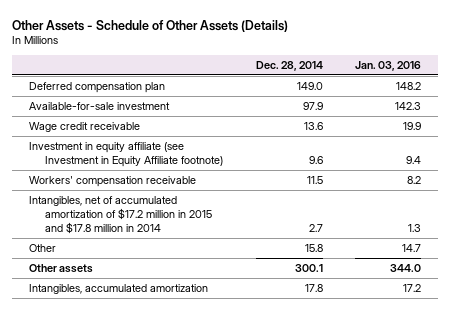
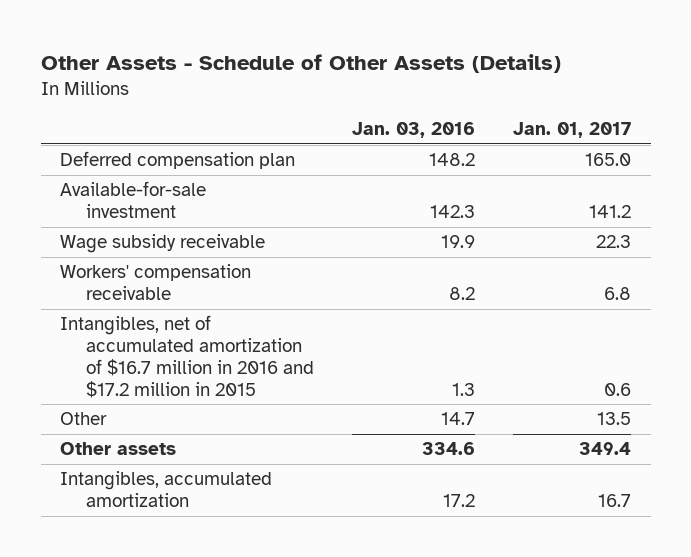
[255,61,323,72] Dec. 28, 2014 -> none
none -> [513,122,632,139] Jan. 01, 2017
[28,141,224,167] Investment in equity affiliate (see Investment in Equity Affiliate footnote) -> none
[28,121,140,132] Wage credit receivable -> [59,234,265,254] Wage subsidy receivable
[28,195,213,234] Intangibles, net of accumulated amortization of $17.2 million in 2015 and $17.8 million in 2014 -> [59,315,315,398] Intangibles, net of accumulated amortization of $16.7 million in 2016 and $17.2 million in 2015
[390,263,422,272] 344.0 -> [422,442,476,456] 334.6

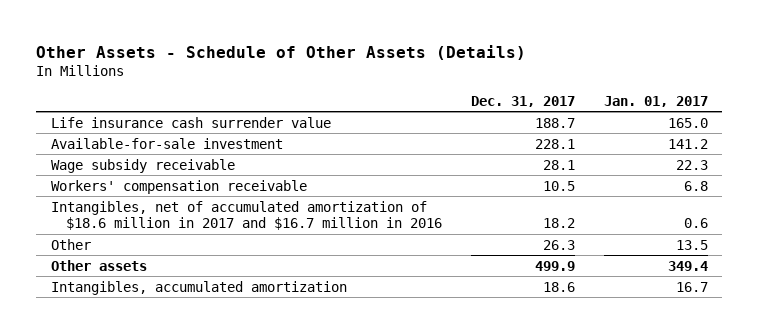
[352,122,476,139] Jan. 03, 2016 -> none
none -> [471,95,576,107] Dec. 31, 2017
[59,151,295,170] Deferred compensation plan -> [50,116,331,128] Life insurance cash surrender value
[59,315,315,398] Intangibles, net of accumulated amortization of $16.7 million in 2016 and $17.2 million in 2015 -> [50,200,443,231] Intangibles, net of accumulated amortization of $18.6 million in 2017 and $16.7 million in 2016

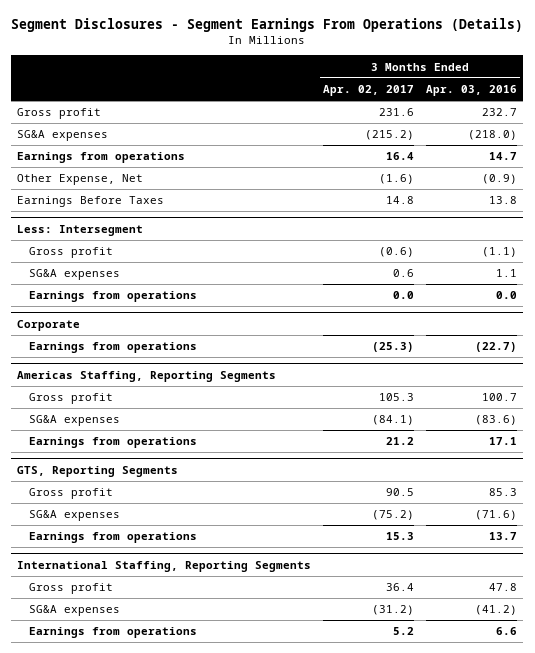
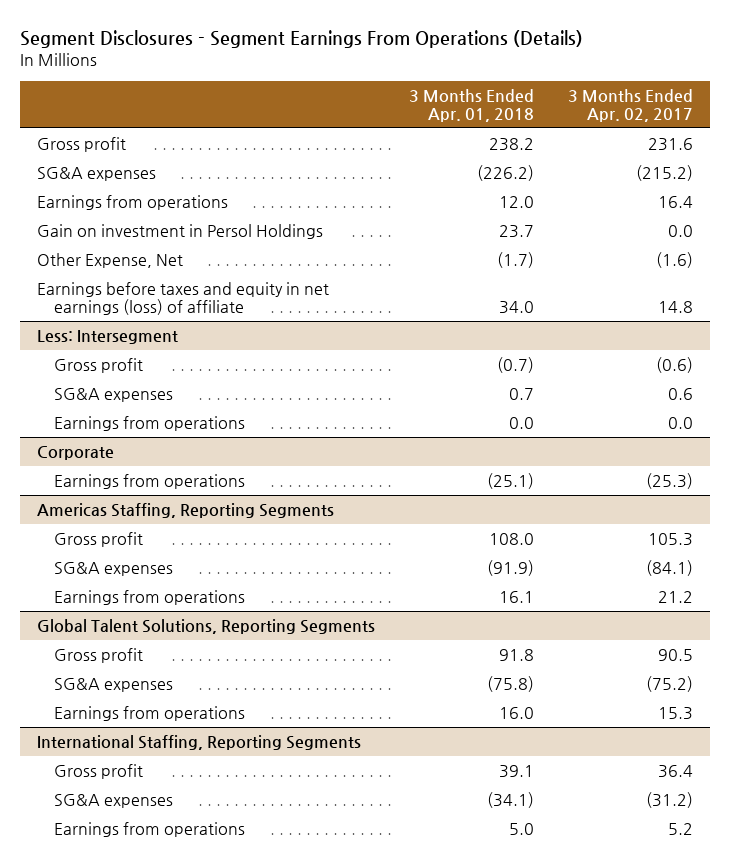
[426,85,518,97] Apr. 03, 2016 -> none
none -> [409,88,535,122] 3 Months Ended Apr. 01, 2018
none -> [37,223,324,239] Gain on investment in Persol Holdings
[17,196,165,208] Earnings Before Taxes -> [37,281,330,316] Earnings before taxes and equity in net earnings (loss) of affiliate
[17,466,179,478] GTS, Reporting Segments -> none
none -> [37,618,376,634] Global Talent Solutions, Reporting Segments

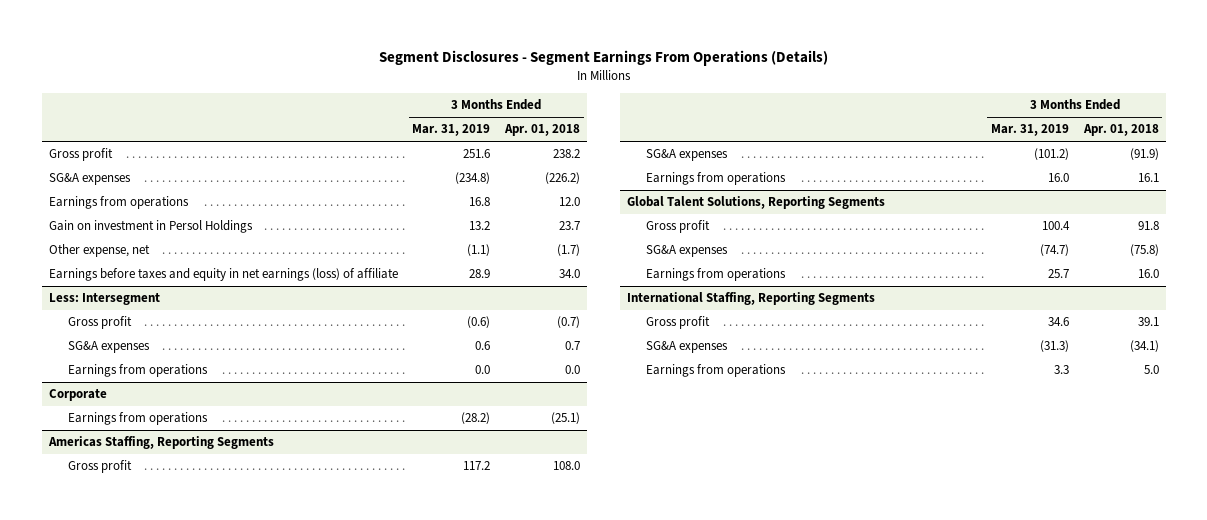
[568,88,694,122] 3 Months Ended Apr. 02, 2017 -> none
none -> [412,124,491,137] Mar. 31, 2019
[37,252,184,268] Other Expense, Net -> [48,244,150,258] Other expense, net

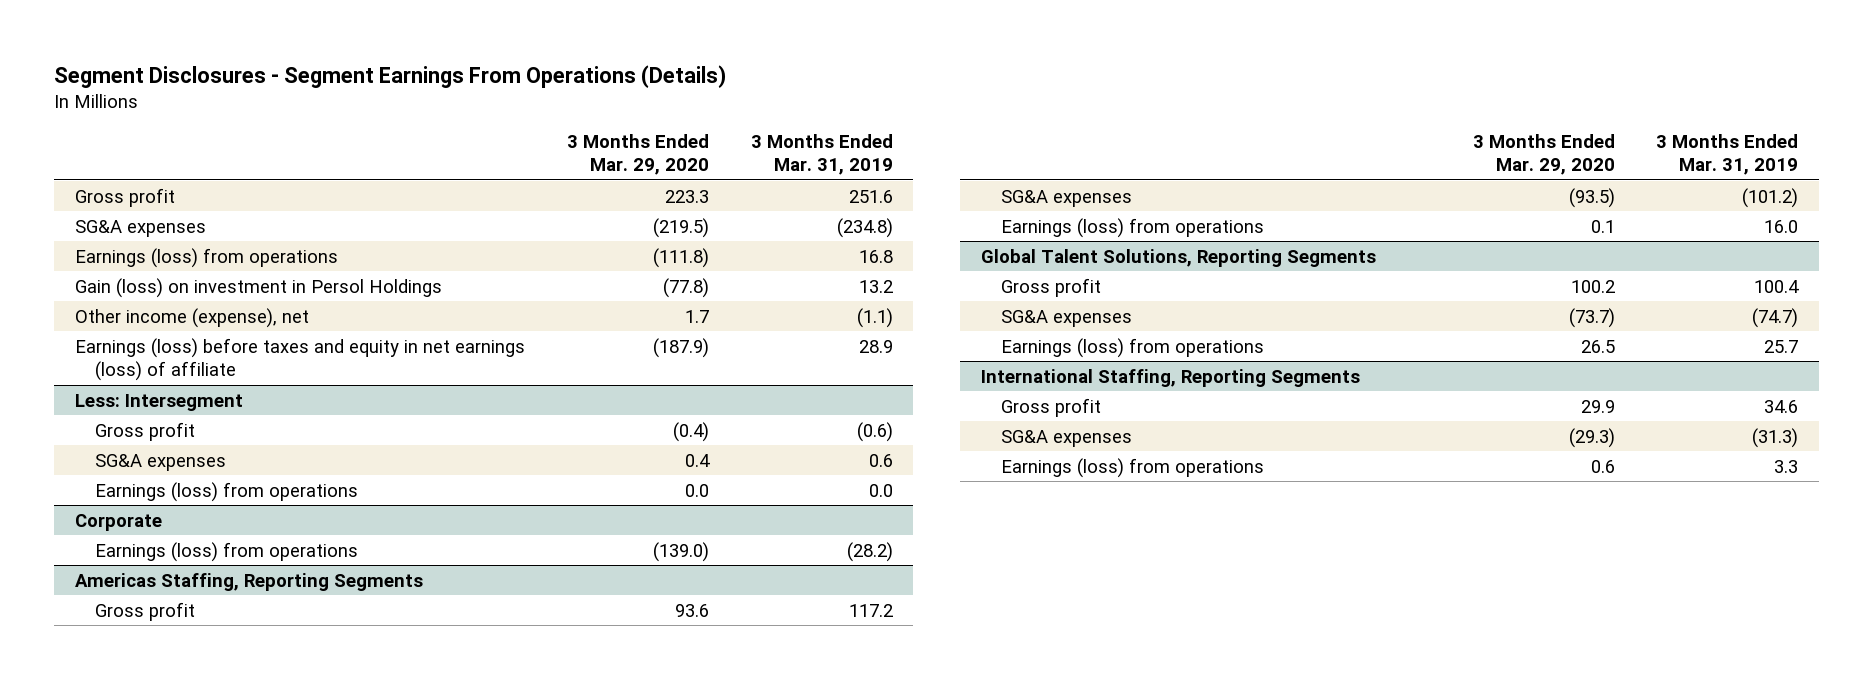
[504,124,581,137] Apr. 01, 2018 -> none
none -> [566,134,709,176] 3 Months Ended Mar. 29, 2020
[48,196,189,210] Earnings from operations -> [74,247,338,268] Earnings (loss) from operations
[48,220,253,234] Gain on investment in Persol Holdings -> [74,277,442,298] Gain (loss) on investment in Persol Holdings
[48,244,150,258] Other expense, net -> [74,307,309,328] Other income (expense), net
[48,268,398,282] Earnings before taxes and equity in net earnings (loss) of affiliate -> [74,337,525,382] Earnings (loss) before taxes and equity in net earnings (loss) of affiliate
[67,364,208,378] Earnings from operations -> [95,481,359,502] Earnings (loss) from operations
[67,412,208,426] Earnings from operations -> [95,541,359,562] Earnings (loss) from operations
[646,172,787,186] Earnings from operations -> [1001,217,1265,238] Earnings (loss) from operations
[646,268,787,282] Earnings from operations -> [1001,337,1265,358] Earnings (loss) from operations
[646,364,787,378] Earnings from operations -> [1001,457,1265,478] Earnings (loss) from operations

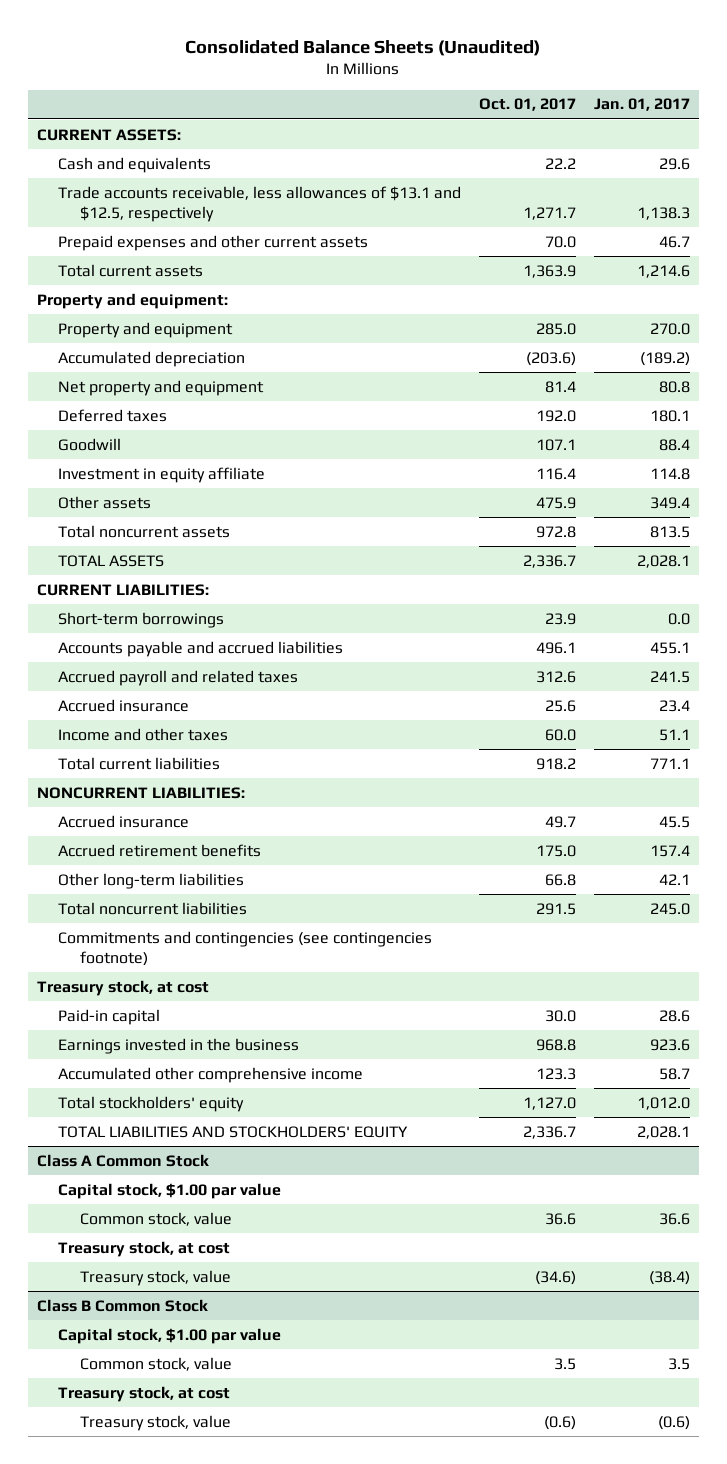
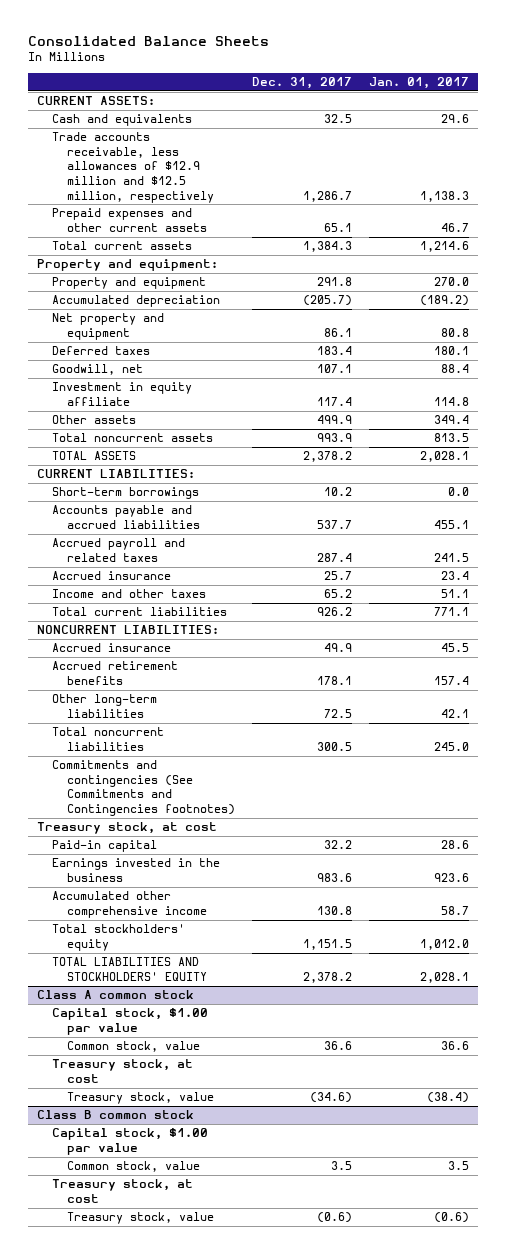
[185,39,541,56] Consolidated Balance Sheets (Unaudited) -> [28,35,270,46] Consolidated Balance Sheets
[478,98,576,112] Oct. 01, 2017 -> none
none -> [251,76,352,89] Dec. 31, 2017
[58,185,462,222] Trade accounts receivable, less allowances of $13.1 and $12.5, respectively -> [51,132,214,203] Trade accounts receivable, less allowances of $12.9 million and $12.5 million, respectively
[58,437,122,451] Goodwill -> [51,364,143,376] Goodwill, net
[58,930,433,966] Commitments and contingencies (see contingencies footnote) -> [51,760,235,816] Commitments and contingencies (See Commitments and Contingencies footnotes)
[36,1153,209,1167] Class A Common Stock -> [36,990,194,1000] Class A common stock
[36,1298,208,1312] Class B Common Stock -> [36,1110,194,1120] Class B common stock

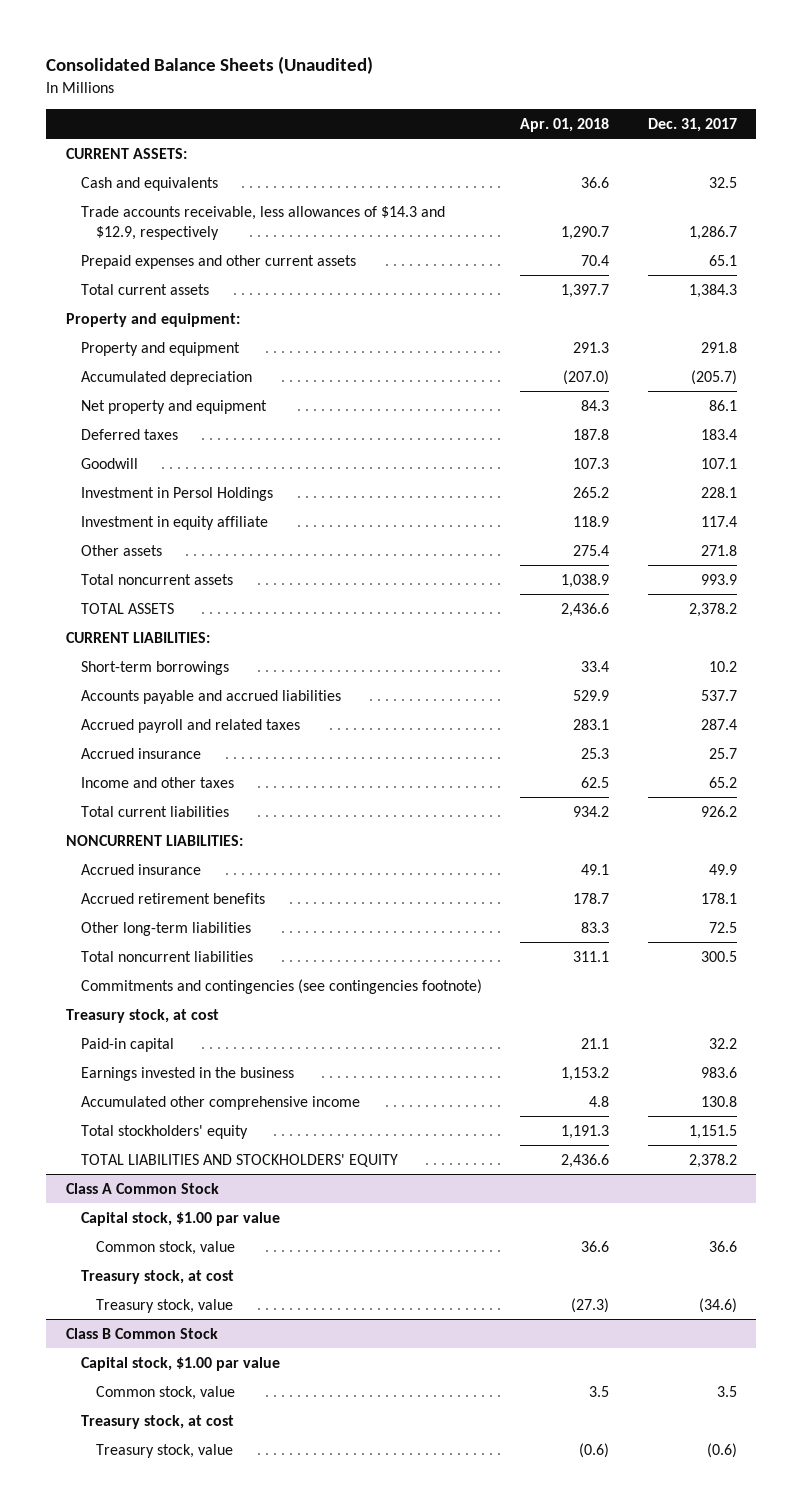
[28,35,270,46] Consolidated Balance Sheets -> [46,56,374,75] Consolidated Balance Sheets (Unaudited)
[369,76,470,89] Jan. 01, 2017 -> none
none -> [520,117,610,132] Apr. 01, 2018
[51,132,214,203] Trade accounts receivable, less allowances of $12.9 million and $12.5 million, respectively -> [81,205,446,241] Trade accounts receivable, less allowances of $14.3 and $12.9, respectively
[51,364,143,376] Goodwill, net -> [81,457,139,469] Goodwill
none -> [81,486,274,501] Investment in Persol Holdings
[316,415,352,425] 499.9 -> [700,544,737,556] 271.8
[51,760,235,816] Commitments and contingencies (See Commitments and Contingencies footnotes) -> [81,978,483,994] Commitments and contingencies (see contingencies footnote)
[36,990,194,1000] Class A common stock -> [65,1182,219,1194] Class A Common Stock
[36,1110,194,1120] Class B common stock -> [65,1327,218,1339] Class B Common Stock

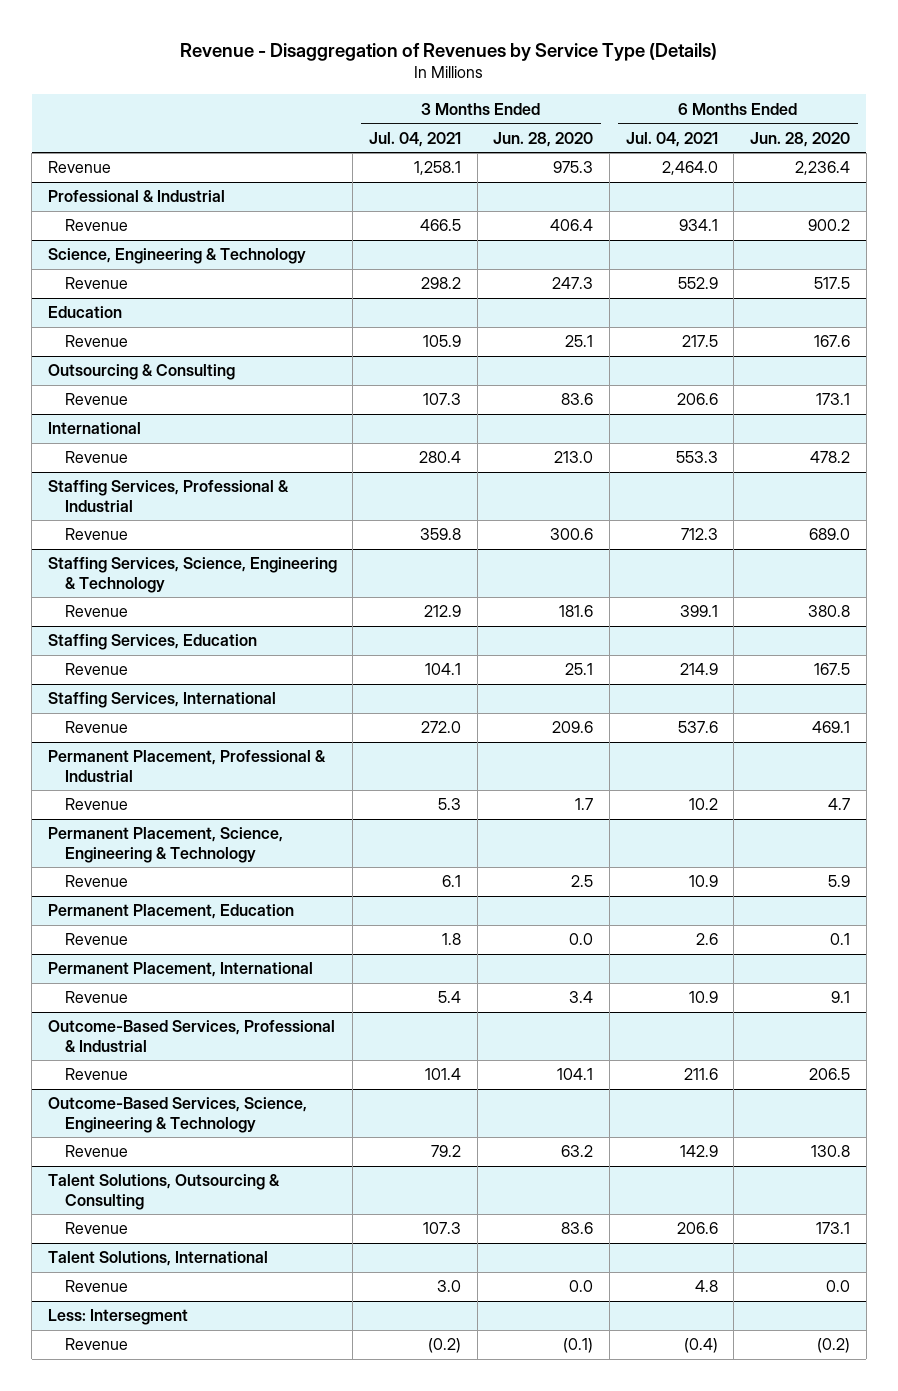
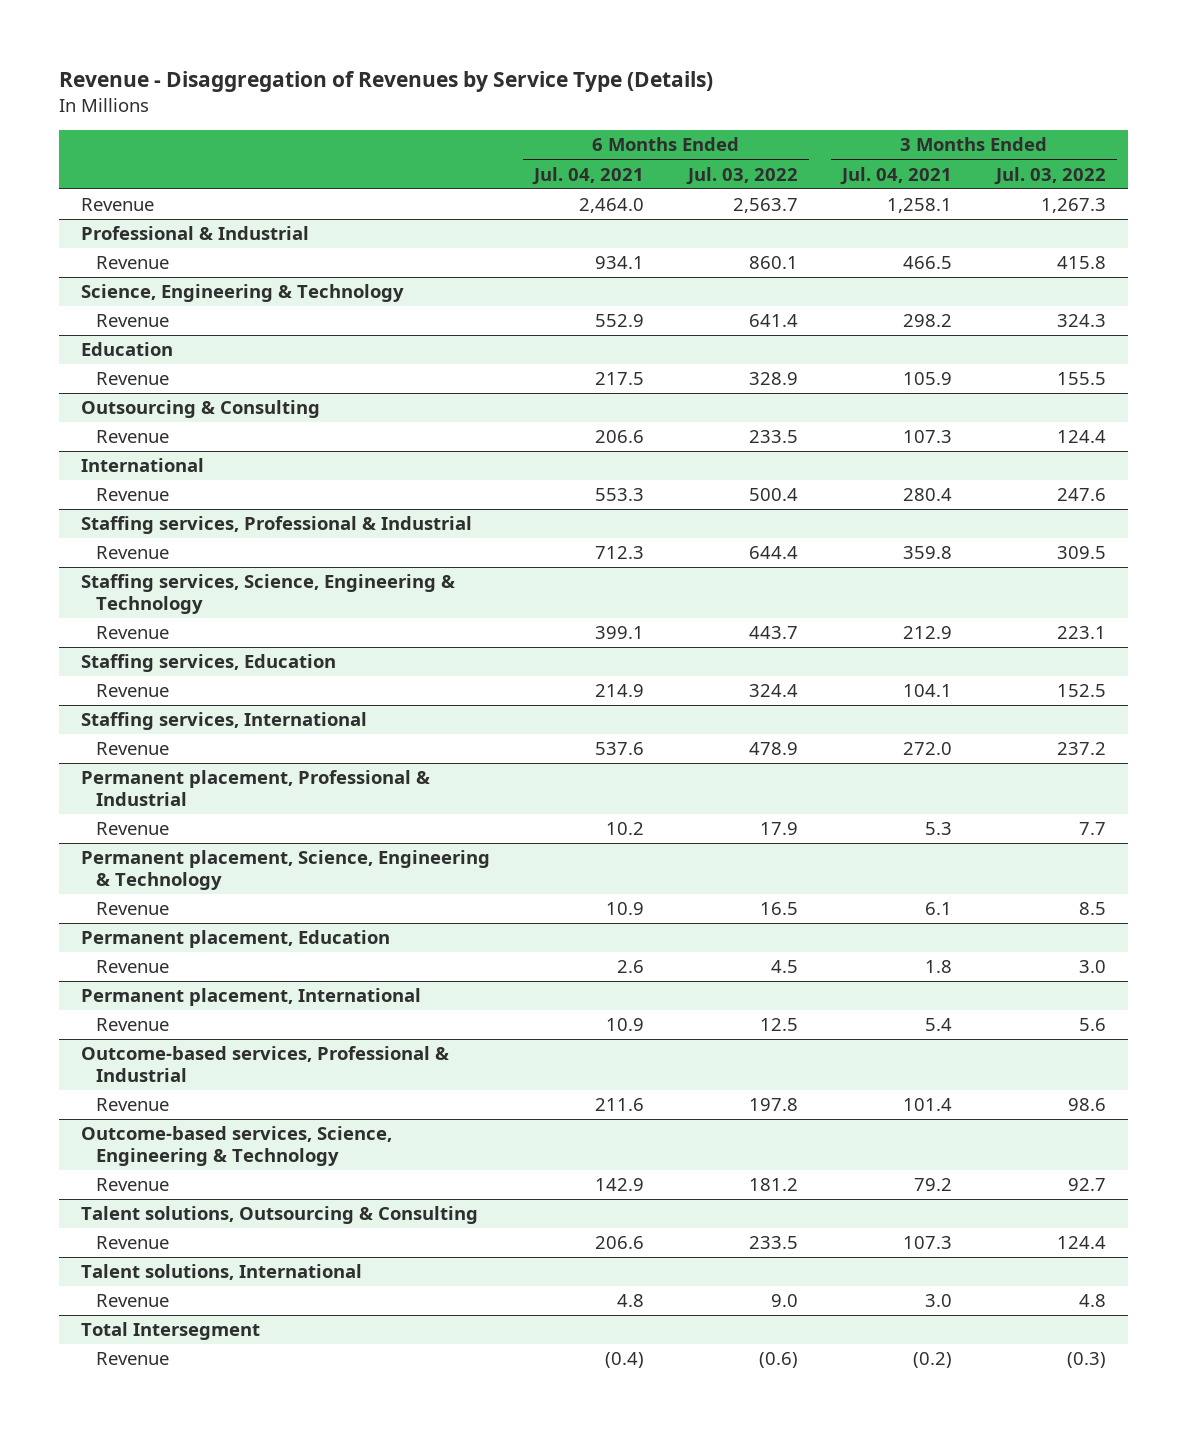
[493,131,594,147] Jun. 28, 2020 -> none
[749,131,850,147] Jun. 28, 2020 -> none
none -> [685,166,798,185] Jul. 03, 2022
none -> [993,166,1106,185] Jul. 03, 2022
[47,480,289,512] Staffing Services, Professional & Industrial -> [80,516,472,535] Staffing services, Professional & Industrial
[47,557,337,593] Staffing Services, Science, Engineering & Technology -> [80,574,455,615] Staffing services, Science, Engineering & Technology
[47,634,257,651] Staffing Services, Education -> [80,654,336,673] Staffing services, Education
[47,692,276,709] Staffing Services, International -> [80,712,367,731] Staffing services, International
[47,750,326,782] Permanent Placement, Professional & Industrial -> [80,770,430,807] Permanent placement, Professional & Industrial
[47,827,283,863] Permanent Placement, Science, Engineering & Technology -> [80,850,490,891] Permanent placement, Science, Engineering & Technology
[47,904,294,920] Permanent Placement, Education -> [80,930,390,949] Permanent placement, Education
[47,962,313,978] Permanent Placement, International -> [80,988,421,1007] Permanent placement, International
[47,1020,335,1052] Outcome-Based Services, Professional & Industrial -> [80,1046,449,1083] Outcome-based services, Professional & Industrial
[47,1097,307,1133] Outcome-Based Services, Science, Engineering & Technology -> [80,1126,392,1167] Outcome-based services, Science, Engineering & Technology
[47,1174,280,1210] Talent Solutions, Outsourcing & Consulting -> [80,1206,478,1225] Talent solutions, Outsourcing & Consulting
[47,1251,268,1267] Talent Solutions, International -> [80,1264,362,1281] Talent solutions, International
[47,1309,188,1326] Less: Intersegment -> [80,1322,260,1341] Total Intersegment

